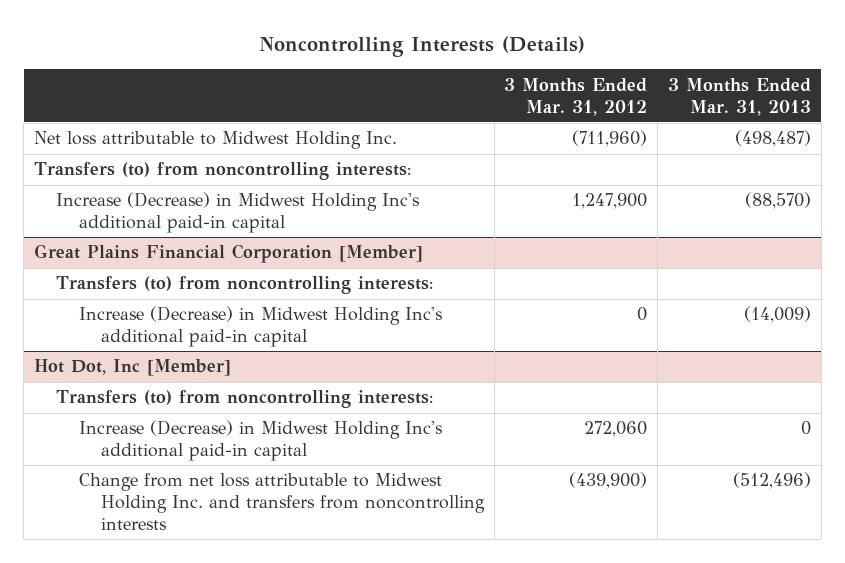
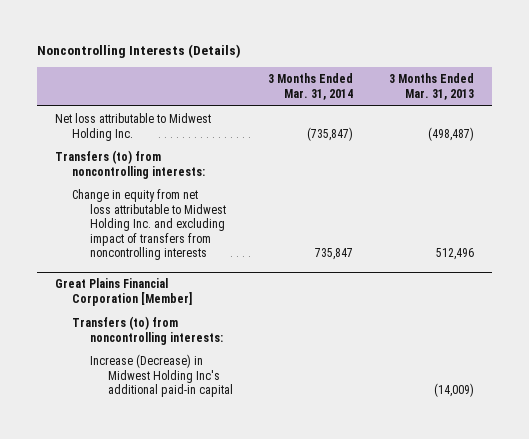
[504,77,648,116] 3 Months Ended Mar. 31, 2012 -> none
none -> [268,73,354,100] 3 Months Ended Mar. 31, 2014
[56,192,421,234] Increase (Decrease) in Midwest Holding Inc's additional paid-in capital -> none
none -> [72,189,227,261] Change in equity from net loss attributable to Midwest Holding Inc. and excluding impact of transfers from noncontrolling interests
[33,359,231,377] Hot Dot, Inc [Member] -> none
[56,390,434,409] Transfers (to) from noncontrolling interests: -> none
[78,420,443,462] Increase (Decrease) in Midwest Holding Inc's additional paid-in capital -> none
[78,473,485,531] Change from net loss attributable to Midwest Holding Inc. and transfers from noncontrolling interests -> none

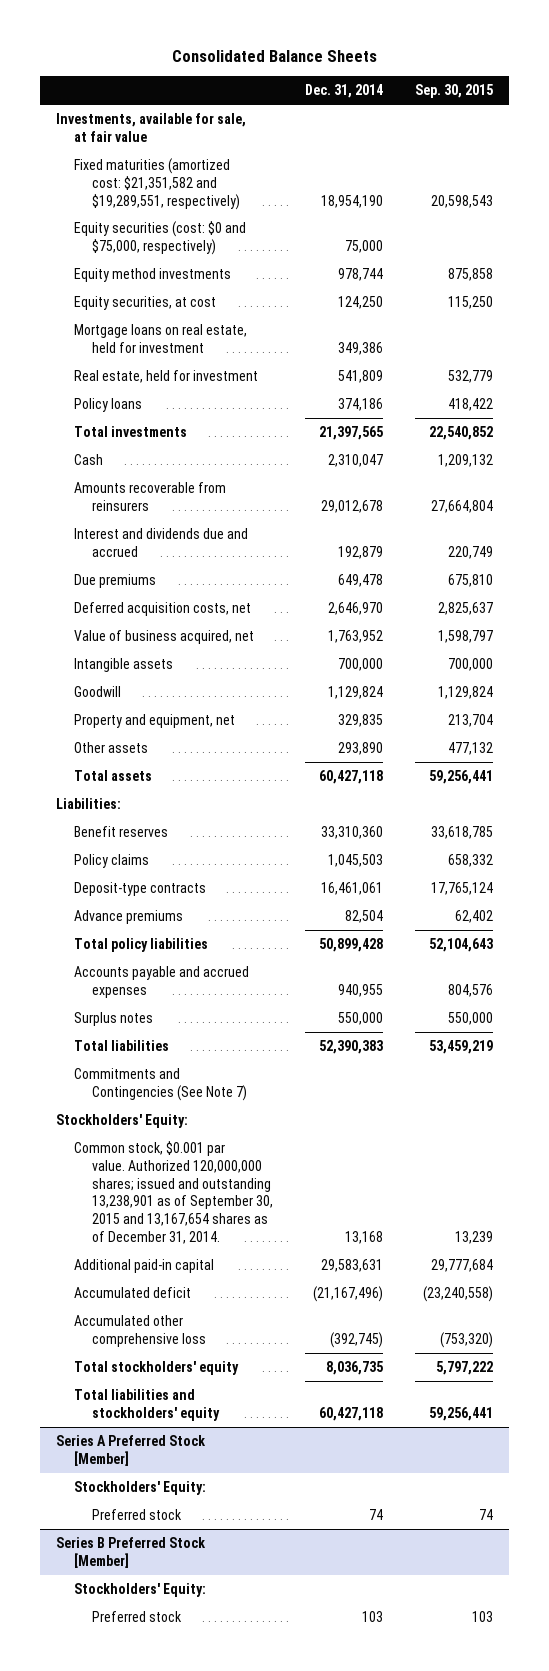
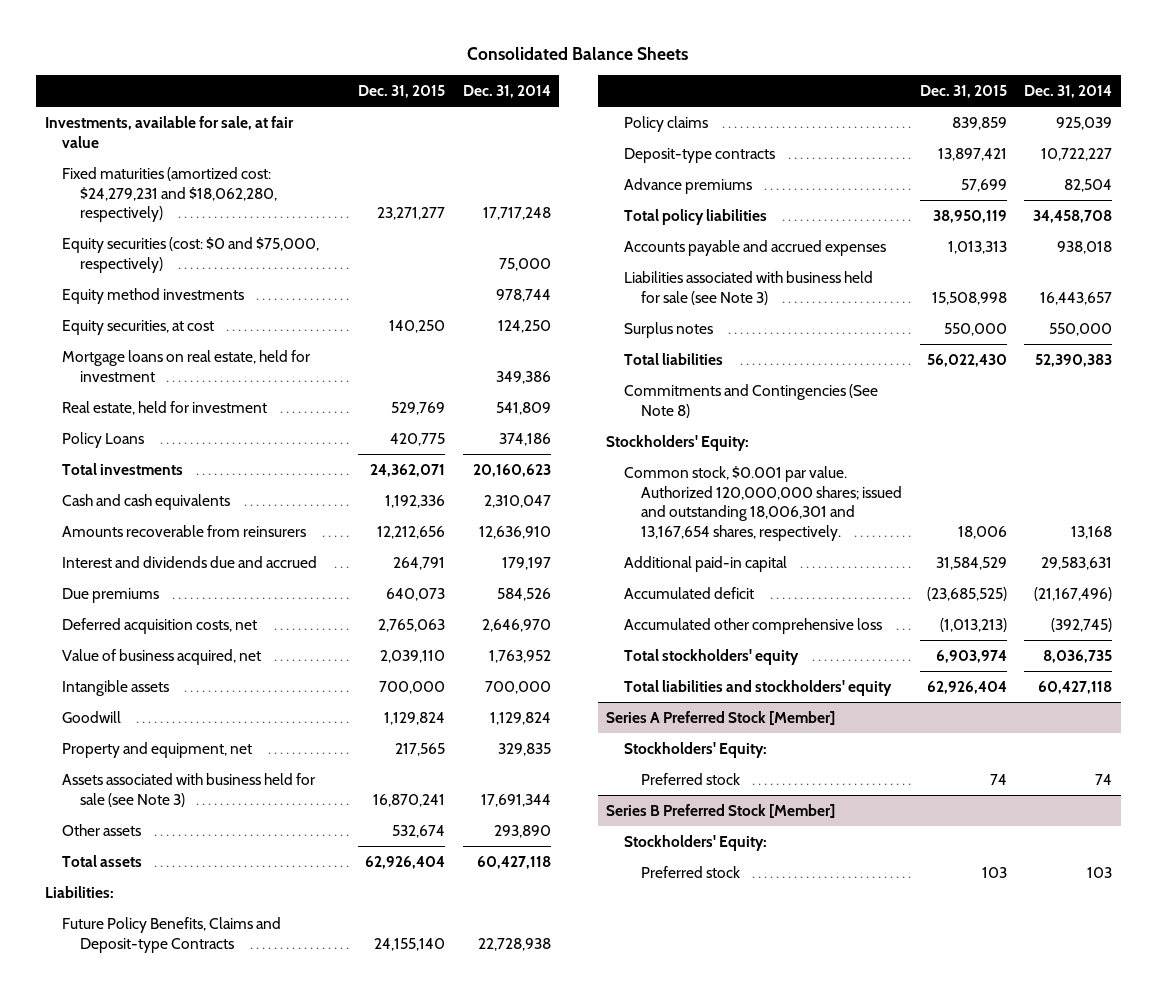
[414,84,493,99] Sep. 30, 2015 -> none
none -> [358,84,446,98] Dec. 31, 2015
[73,157,240,210] Fixed maturities (amortized cost: $21,351,582 and $19,289,551, respectively) -> [62,166,277,223] Fixed maturities (amortized cost: $24,279,231 and $18,062,280, respectively)
[320,194,383,208] 18,954,190 -> [482,207,551,221] 17,717,248
[73,397,142,412] Policy loans -> [62,431,145,448] Policy Loans
[318,425,383,440] 21,397,565 -> [472,463,551,477] 20,160,623
[73,453,103,465] Cash -> [62,493,231,510] Cash and cash equivalents
[320,499,383,513] 29,012,678 -> [478,525,551,539] 12,636,910
[337,545,383,559] 192,879 -> [501,556,551,570] 179,197
[337,573,383,587] 649,478 -> [496,587,551,601] 584,526
none -> [62,772,316,807] Assets associated with business held for sale (see Note 3)
[73,825,168,837] Benefit reserves -> none
none -> [62,916,282,953] Future Policy Benefits, Claims and Deposit-type Contracts
[327,853,383,867] 1,045,503 -> [1056,116,1113,130] 925,039
[320,881,383,895] 16,461,061 -> [1041,147,1113,161] 10,722,227
[318,937,383,952] 50,899,428 -> [1033,209,1113,223] 34,458,708
[337,983,383,997] 940,955 -> [1057,240,1113,254] 938,018
none -> [623,270,873,305] Liabilities associated with business held for sale (see Note 3)
[73,1067,247,1101] Commitments and Contingencies (See Note 7) -> [623,383,878,418] Commitments and Contingencies (See Note 8)
[73,1140,273,1245] Common stock, $0.001 par value. Authorized 120,000,000 shares; issued and outstanding 13,238,901 as of September 30, 2015 and 13,167,654 shares as of December 31, 2014. -> [623,465,903,542] Common stock, $0.001 par value. Authorized 120,000,000 shares; issued and outstanding 18,006,301 and 13,167,654 shares, respectively.

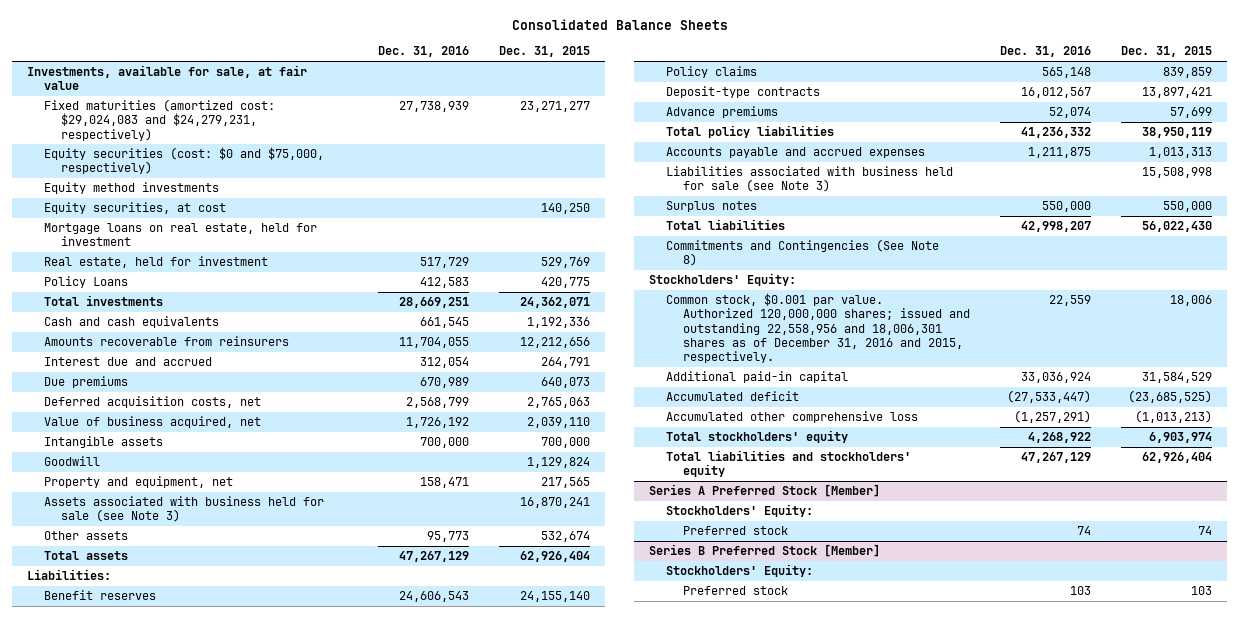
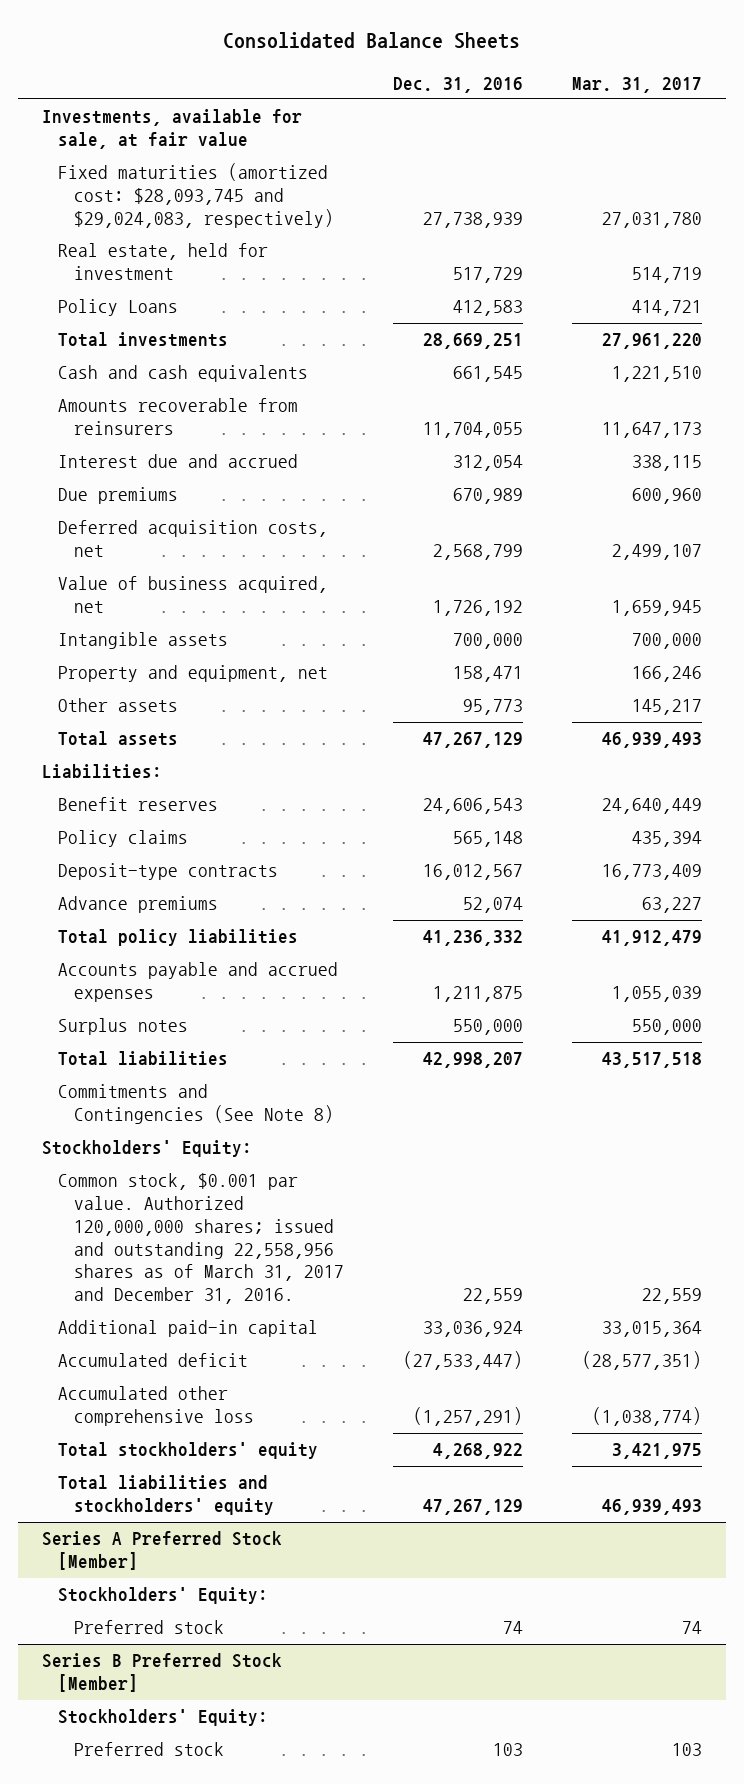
[499,46,591,58] Dec. 31, 2015 -> none
none -> [572,76,703,93] Mar. 31, 2017
[43,147,324,175] Equity securities (cost: $0 and $75,000, respectively) -> none
[43,182,219,195] Equity method investments -> none
[43,202,226,215] Equity securities, at cost -> none
[43,223,317,247] Mortgage loans on real estate, held for investment -> none
[43,99,275,141] Fixed maturities (amortized cost: $29,024,083 and $24,279,231, respectively) -> [58,163,335,228] Fixed maturities (amortized cost: $28,093,745 and $29,024,083, respectively)
[43,456,100,467] Goodwill -> none
[43,496,324,523] Assets associated with business held for sale (see Note 3) -> none
[665,166,953,193] Liabilities associated with business held for sale (see Note 3) -> none
[665,293,970,364] Common stock, $0.001 par value. Authorized 120,000,000 shares; issued and outstanding 22,558,956 and 18,006,301 shares as of December 31, 2016 and 2015, respectively. -> [58,1173,345,1305] Common stock, $0.001 par value. Authorized 120,000,000 shares; issued and outstanding 22,558,956 shares as of March 31, 2017 and December 31, 2016.

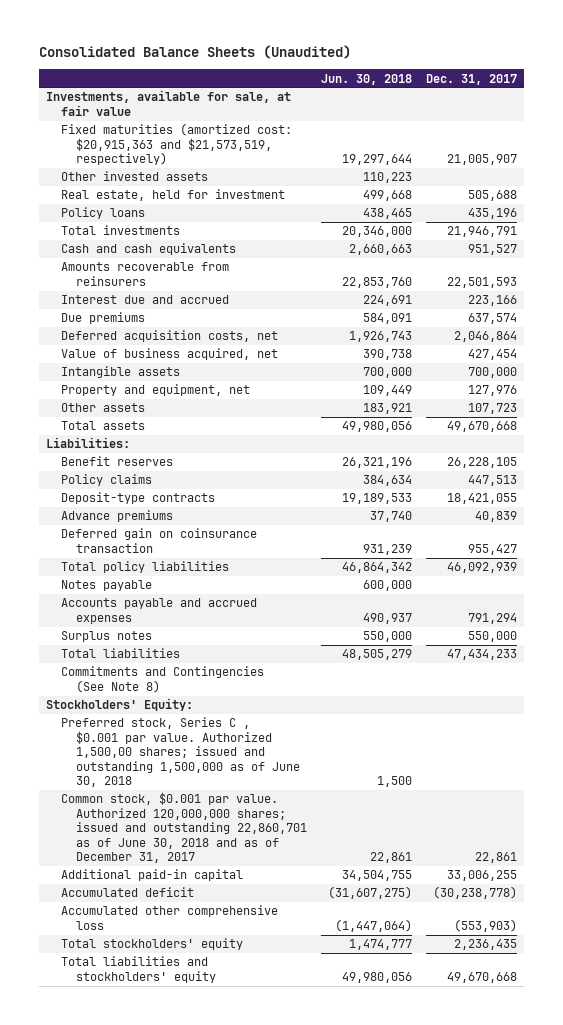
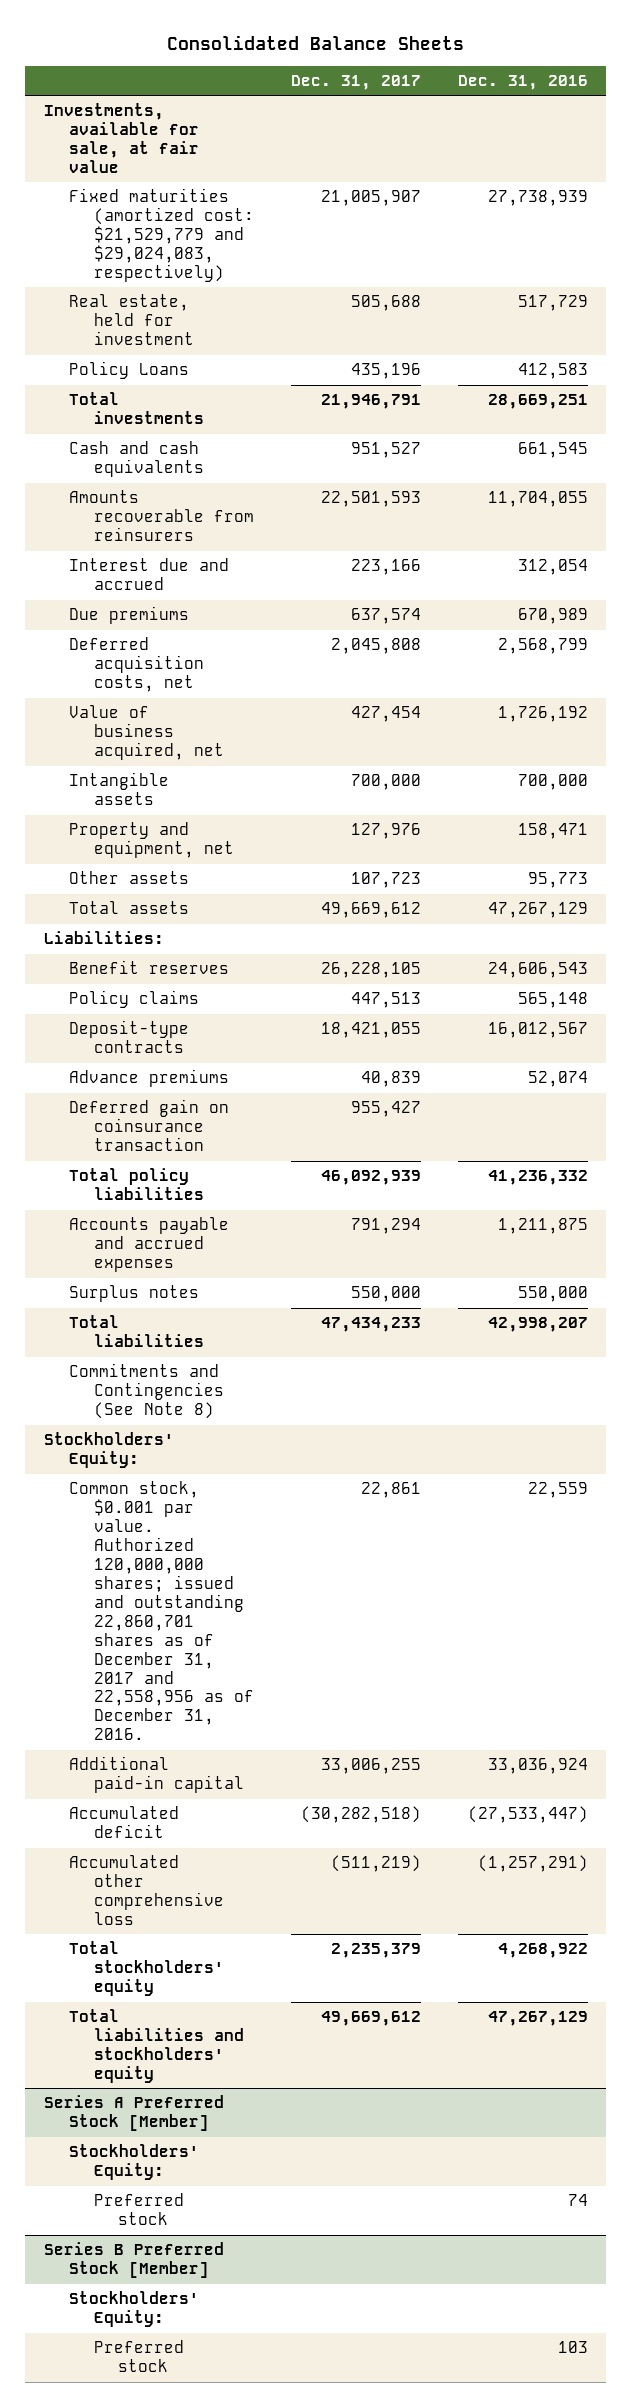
[39,45,352,60] Consolidated Balance Sheets (Unaudited) -> [166,34,464,50] Consolidated Balance Sheets
[320,73,412,85] Jun. 30, 2018 -> none
none -> [457,74,588,90] Dec. 31, 2016
[60,171,208,182] Other invested assets -> none
[60,123,292,166] Fixed maturities (amortized cost: $20,915,363 and $21,573,519, respectively) -> [68,188,254,283] Fixed maturities (amortized cost: $21,529,779 and $29,024,083, respectively)
[60,207,145,220] Policy loans -> [68,361,189,380] Policy Loans
[453,331,517,343] 2,046,864 -> [330,638,421,655] 2,045,808
[446,421,517,433] 49,670,668 -> [320,902,421,919] 49,669,612
[60,580,152,592] Notes payable -> none
[60,717,300,788] Preferred stock, Series C , $0.001 par value. Authorized 1,500,00 shares; issued and outstanding 1,500,000 as of June 30, 2018 -> none
[60,792,307,864] Common stock, $0.001 par value. Authorized 120,000,000 shares; issued and outstanding 22,860,701 as of June 30, 2018 and as of December 31, 2017 -> [68,1481,254,1741] Common stock, $0.001 par value. Authorized 120,000,000 shares; issued and outstanding 22,860,701 shares as of December 31, 2017 and 22,558,956 as of December 31, 2016.
[432,886,517,900] (30,238,778) -> [300,1806,421,1824] (30,282,518)
[453,918,517,932] (553,903) -> [330,1855,421,1873] (511,219)
[453,939,517,951] 2,236,435 -> [330,1943,421,1959] 2,235,379
[446,971,517,983] 49,670,668 -> [320,2011,421,2027] 49,669,612
none -> [43,2095,224,2132] Series A Preferred Stock [Member]
none -> [68,2144,199,2181] Stockholders' Equity:
none -> [93,2193,184,2226] Preferred stock
none -> [43,2242,224,2279] Series B Preferred Stock [Member]
none -> [68,2291,199,2328] Stockholders' Equity:
none -> [93,2340,184,2373] Preferred stock

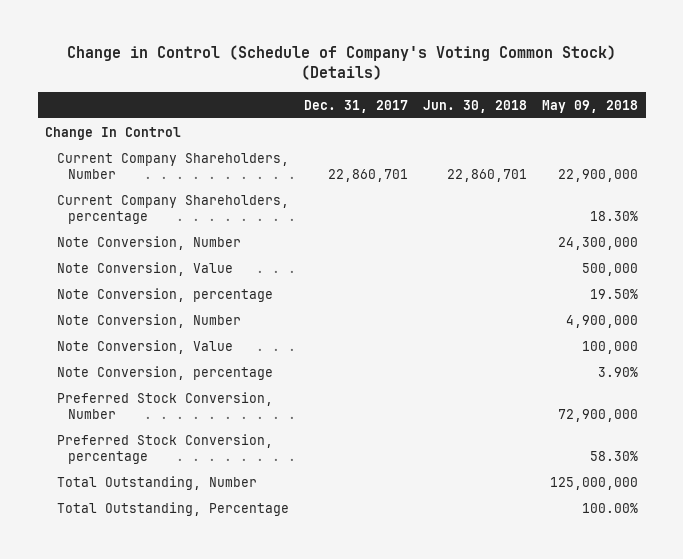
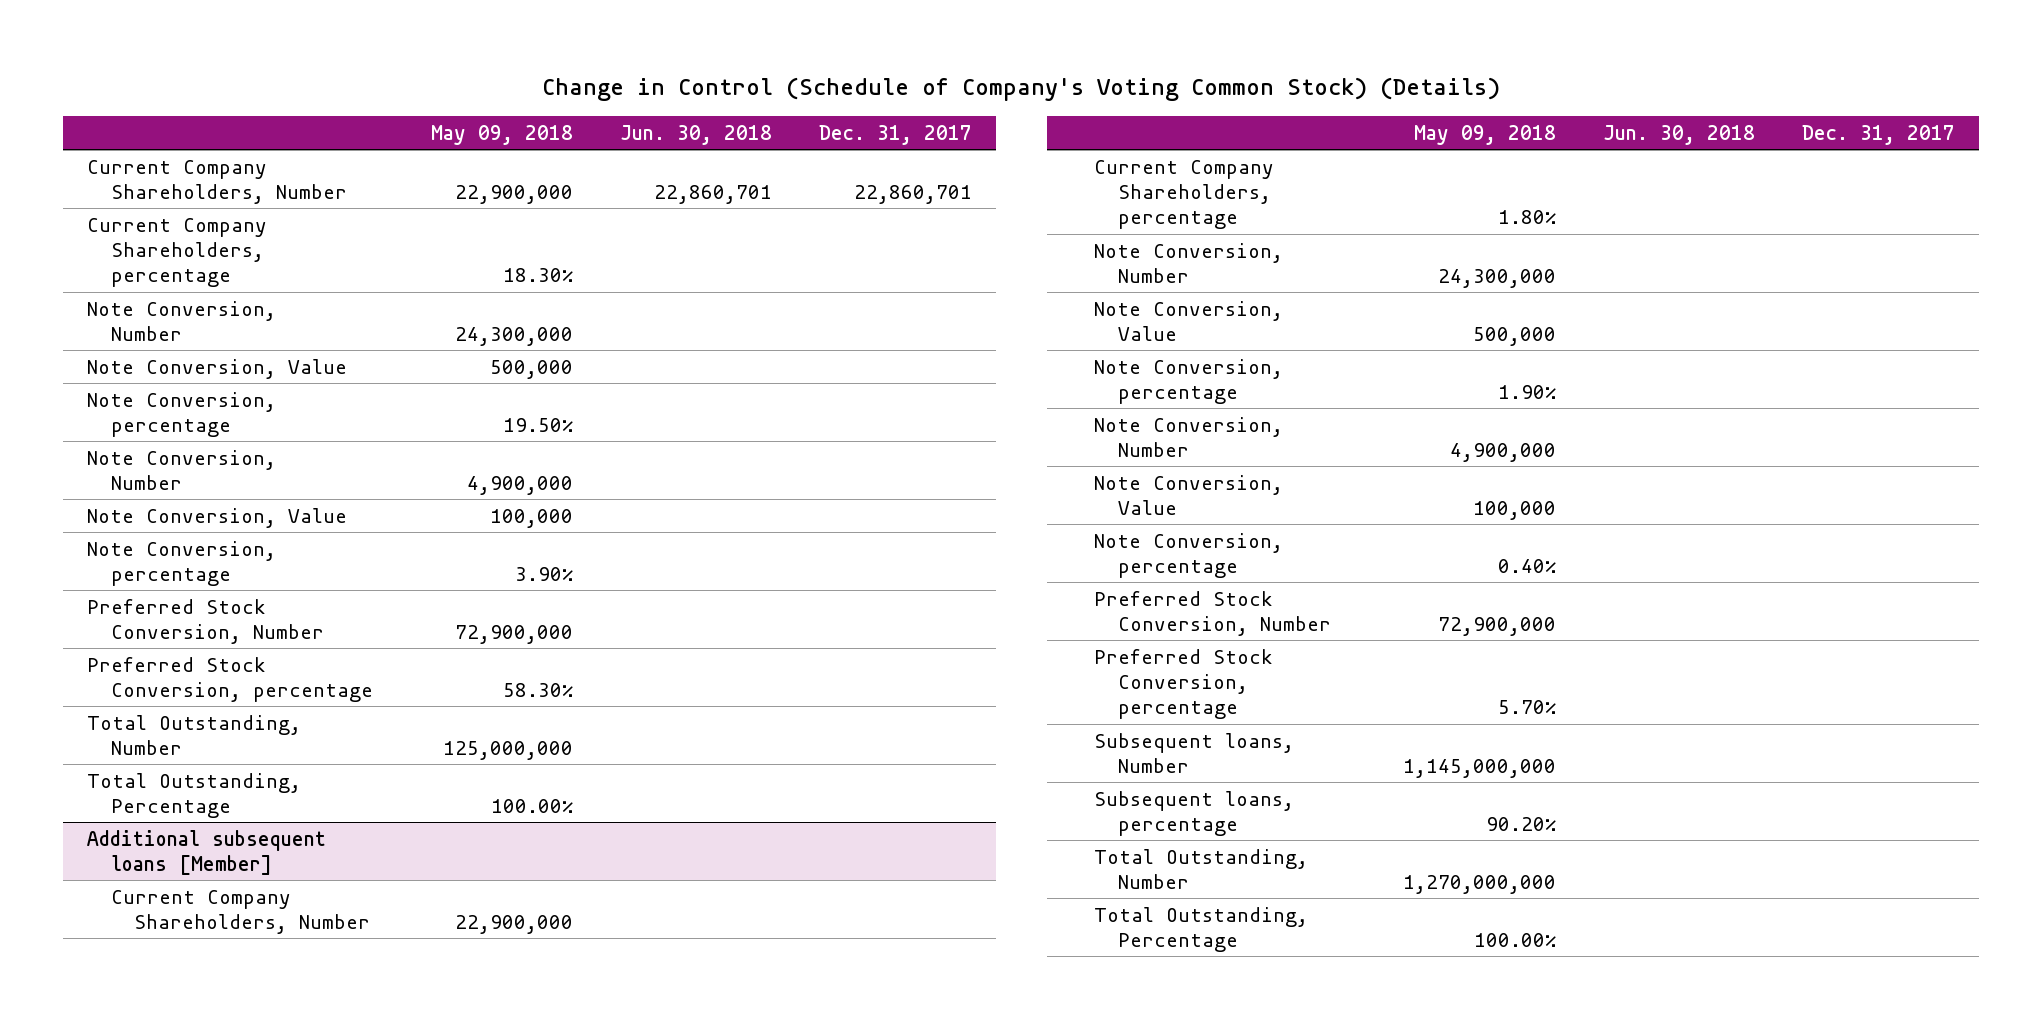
[45,126,182,140] Change In Control -> none
none -> [86,829,326,875] Additional subsequent loans [Member]
none -> [110,889,371,934] Current Company Shareholders, Number
none -> [1094,159,1275,230] Current Company Shareholders, percentage
none -> [1094,242,1284,283] Note Conversion, Number
none -> [1094,300,1284,341] Note Conversion, Value
none -> [1094,358,1284,404] Note Conversion, percentage
none -> [1094,416,1284,457] Note Conversion, Number
none -> [1094,474,1284,515] Note Conversion, Value
none -> [1094,532,1284,578] Note Conversion, percentage
none -> [1094,590,1331,636] Preferred Stock Conversion, Number
none -> [1094,648,1274,720] Preferred Stock Conversion, percentage
none -> [1094,732,1295,773] Subsequent loans, Number
none -> [1094,790,1295,836] Subsequent loans, percentage
none -> [1094,848,1309,889] Total Outstanding, Number
none -> [1094,906,1309,952] Total Outstanding, Percentage

